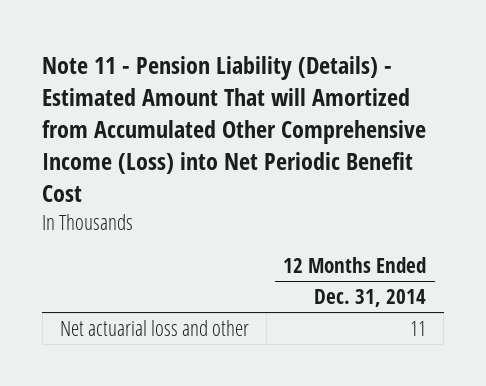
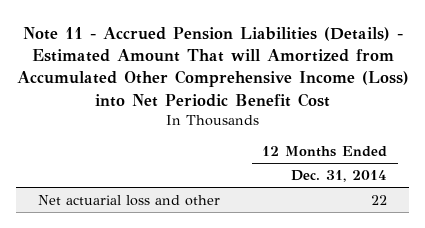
[42,56,427,203] Note 11 - Pension Liability (Details) - Estimated Amount That will Amortized from Accumulated Other Comprehensive Income (Loss) into Net Periodic Benefit Cost -> [16,26,409,107] Note 11 - Accrued Pension Liabilities (Details) - Estimated Amount That will Amortized from Accumulated Other Comprehensive Income (Loss) into Net Periodic Benefit Cost
[410,320,427,336] 11 -> [371,194,388,205] 22

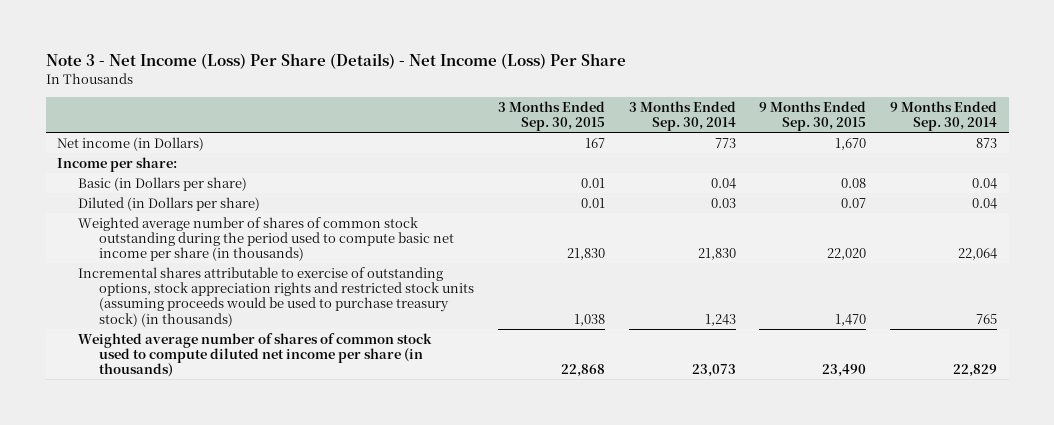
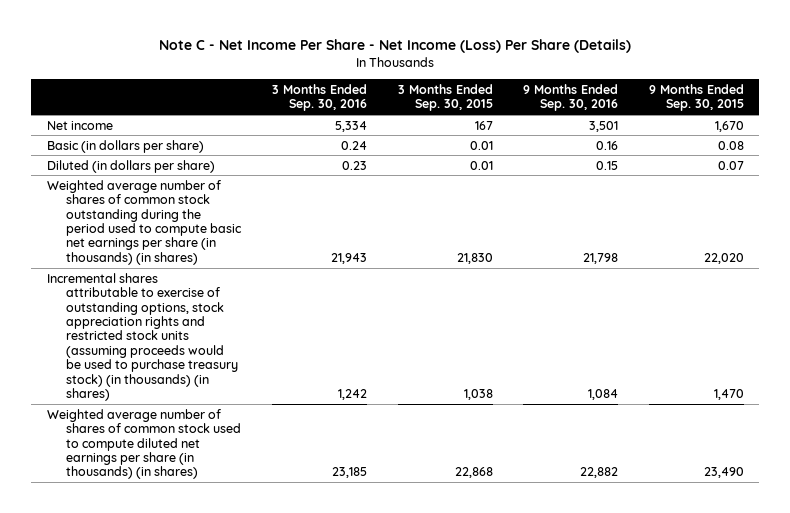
[45,53,626,70] Note 3 - Net Income (Loss) Per Share (Details) - Net Income (Loss) Per Share -> [159,39,632,54] Note C - Net Income Per Share - Net Income (Loss) Per Share (Details)
[628,100,736,132] 3 Months Ended Sep. 30, 2014 -> none
[890,100,998,132] 9 Months Ended Sep. 30, 2014 -> none
none -> [271,83,367,112] 3 Months Ended Sep. 30, 2016
none -> [523,83,619,112] 9 Months Ended Sep. 30, 2016
[57,156,178,172] Income per share: -> none
[57,136,205,151] Net income (in Dollars) -> [46,120,113,130] Net income
[78,176,248,191] Basic (in Dollars per share) -> [46,139,204,153] Basic (in dollars per share)
[78,196,261,211] Diluted (in Dollars per share) -> [46,159,215,173] Diluted (in dollars per share)
[78,216,455,262] Weighted average number of shares of common stock outstanding during the period used to compute basic net income per share (in thousands) -> [46,179,243,265] Weighted average number of shares of common stock outstanding during the period used to compute basic net earnings per share (in thousands) (in shares)
[78,266,475,327] Incremental shares attributable to exercise of outstanding options, stock appreciation rights and restricted stock units (assuming proceeds would be used to purchase treasury stock) (in thousands) -> [46,272,239,402] Incremental shares attributable to exercise of outstanding options, stock appreciation rights and restricted stock units (assuming proceeds would be used to purchase treasury stock) (in thousands) (in shares)
[78,332,433,378] Weighted average number of shares of common stock used to compute diluted net income per share (in thousands) -> [46,408,242,480] Weighted average number of shares of common stock used to compute diluted net earnings per share (in thousands) (in shares)

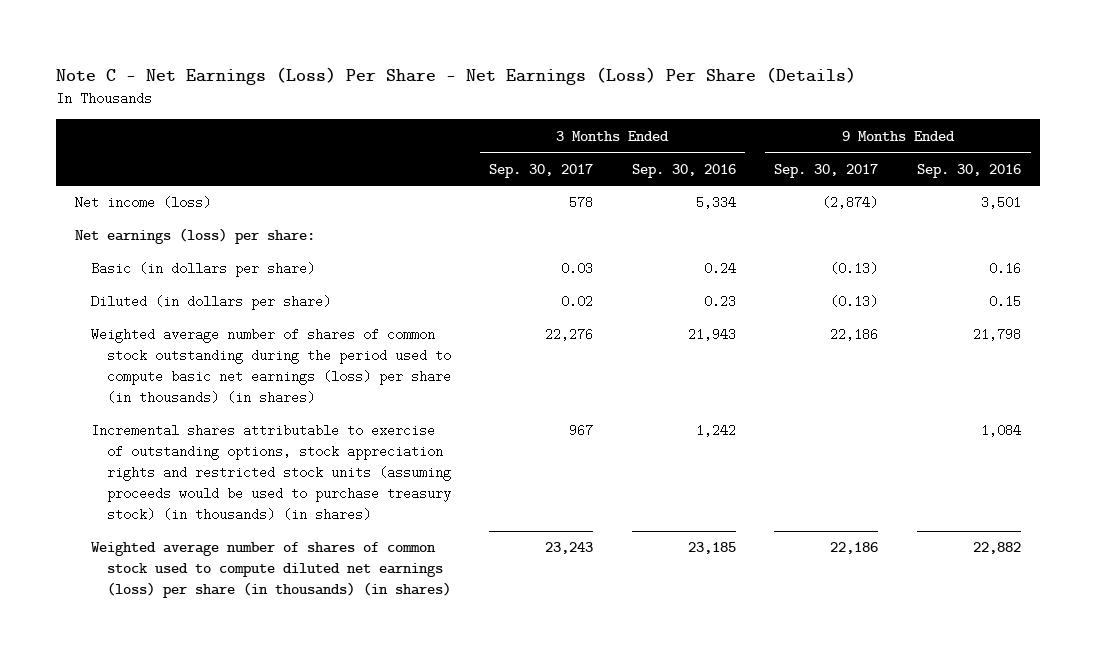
[159,39,632,54] Note C - Net Income Per Share - Net Income (Loss) Per Share (Details) -> [56,67,857,86] Note C - Net Earnings (Loss) Per Share - Net Earnings (Loss) Per Share (Details)
[397,83,493,112] 3 Months Ended Sep. 30, 2015 -> none
[648,83,744,112] 9 Months Ended Sep. 30, 2015 -> none
none -> [489,163,594,178] Sep. 30, 2017
none -> [774,163,879,178] Sep. 30, 2017
[46,120,113,130] Net income -> [75,196,212,210] Net income (loss)
none -> [75,228,316,245] Net earnings (loss) per share:
[46,179,243,265] Weighted average number of shares of common stock outstanding during the period used to compute basic net earnings per share (in thousands) (in shares) -> [90,328,451,405] Weighted average number of shares of common stock outstanding during the period used to compute basic net earnings (loss) per share (in thousands) (in shares)
[46,408,242,480] Weighted average number of shares of common stock used to compute diluted net earnings per share (in thousands) (in shares) -> [90,542,451,599] Weighted average number of shares of common stock used to compute diluted net earnings (loss) per share (in thousands) (in shares)

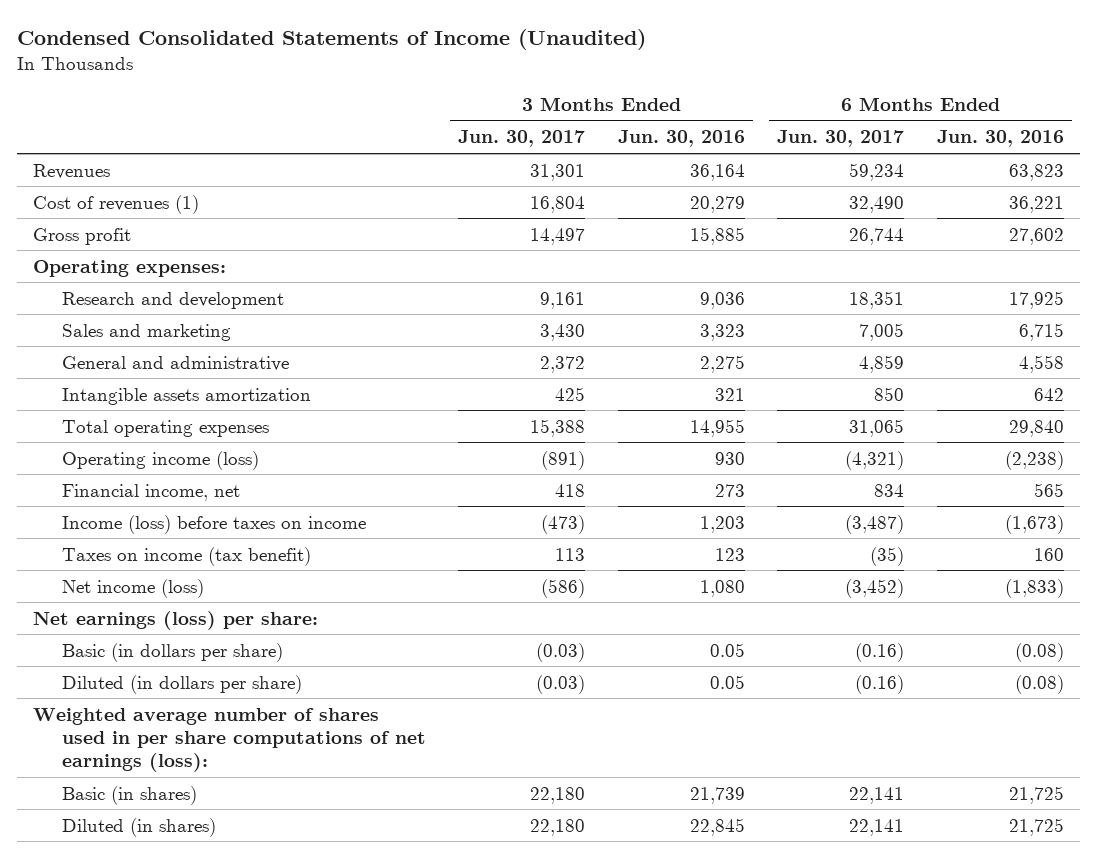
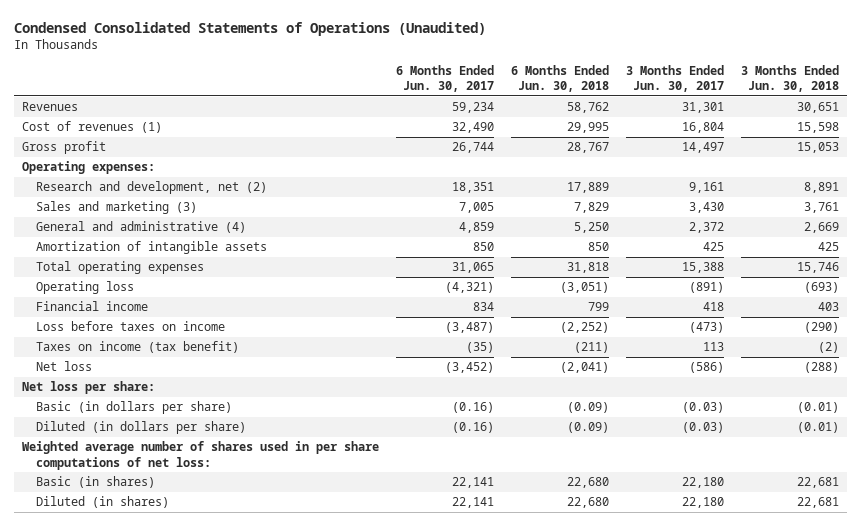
[16,29,646,51] Condensed Consolidated Statements of Income (Unaudited) -> [13,21,486,36] Condensed Consolidated Statements of Operations (Unaudited)
[617,130,745,148] Jun. 30, 2016 -> none
[936,130,1064,148] Jun. 30, 2016 -> none
none -> [511,65,610,93] 6 Months Ended Jun. 30, 2018
none -> [740,65,839,93] 3 Months Ended Jun. 30, 2018
[61,291,284,309] Research and development -> [35,181,267,195] Research and development, net (2)
[61,323,231,341] Sales and marketing -> [35,201,197,215] Sales and marketing (3)
[61,355,289,371] General and administrative -> [35,221,246,234] General and administrative (4)
[61,387,311,405] Intangible assets amortization -> [35,241,267,255] Amortization of intangible assets
[61,450,259,470] Operating income (loss) -> [35,281,134,295] Operating loss
[61,483,240,501] Financial income, net -> [35,301,148,312] Financial income
[61,514,366,534] Income (loss) before taxes on income -> [35,321,225,332] Loss before taxes on income
[61,578,204,598] Net income (loss) -> [35,361,92,372] Net loss
[32,610,318,630] Net earnings (loss) per share: -> [22,381,156,395] Net loss per share:
[32,707,426,772] Weighted average number of shares used in per share computations of net earnings (loss): -> [22,441,380,470] Weighted average number of shares used in per share computations of net loss:

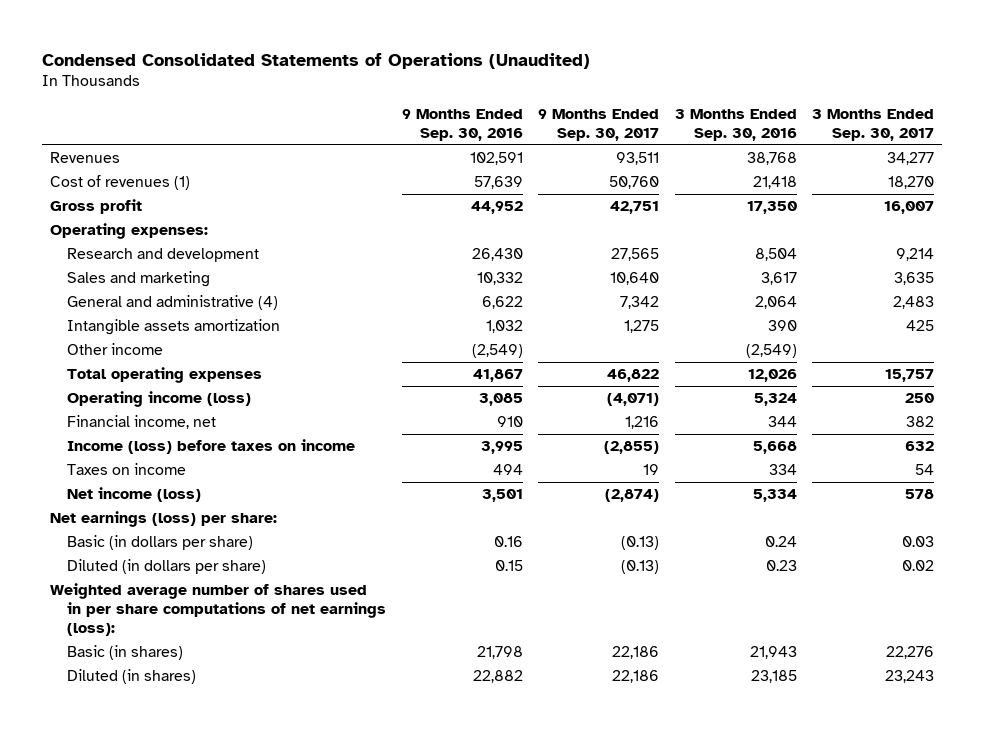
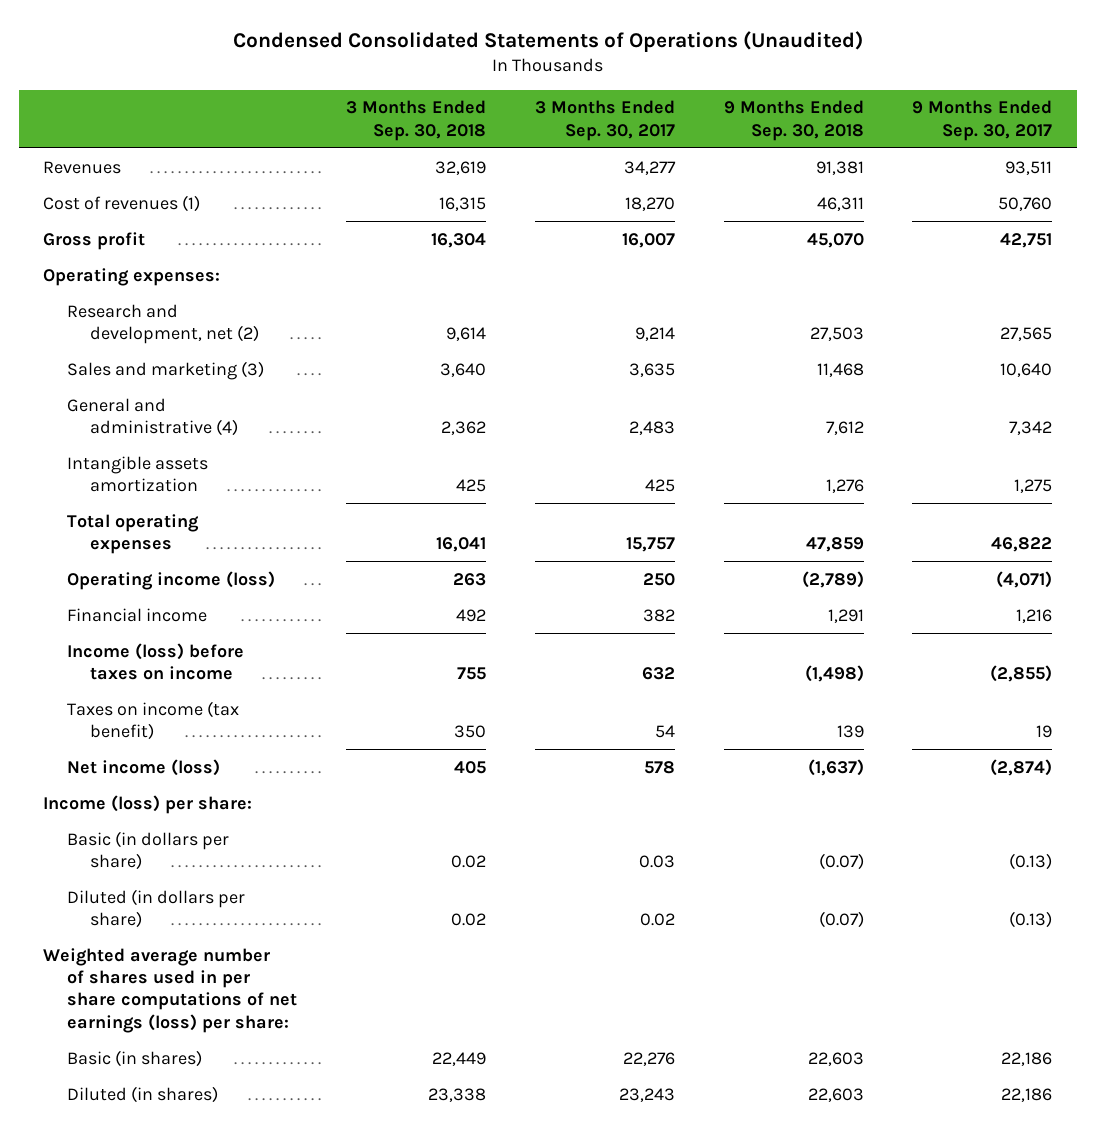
[401,109,523,141] 9 Months Ended Sep. 30, 2016 -> none
[674,109,797,141] 3 Months Ended Sep. 30, 2016 -> none
none -> [345,100,486,141] 3 Months Ended Sep. 30, 2018
none -> [723,100,864,141] 9 Months Ended Sep. 30, 2018
[67,248,260,263] Research and development -> [66,303,260,344] Research and development, net (2)
[67,271,211,288] Sales and marketing -> [66,360,264,380] Sales and marketing (3)
[67,343,164,356] Other income -> none
[67,415,217,430] Financial income, net -> [66,607,207,622] Financial income
[67,463,187,476] Taxes on income -> [66,700,239,740] Taxes on income (tax benefit)
[49,511,277,528] Net earnings (loss) per share: -> [43,794,253,814] Income (loss) per share:
[49,583,387,636] Weighted average number of shares used in per share computations of net earnings (loss): -> [43,947,297,1033] Weighted average number of shares used in per share computations of net earnings (loss) per share:

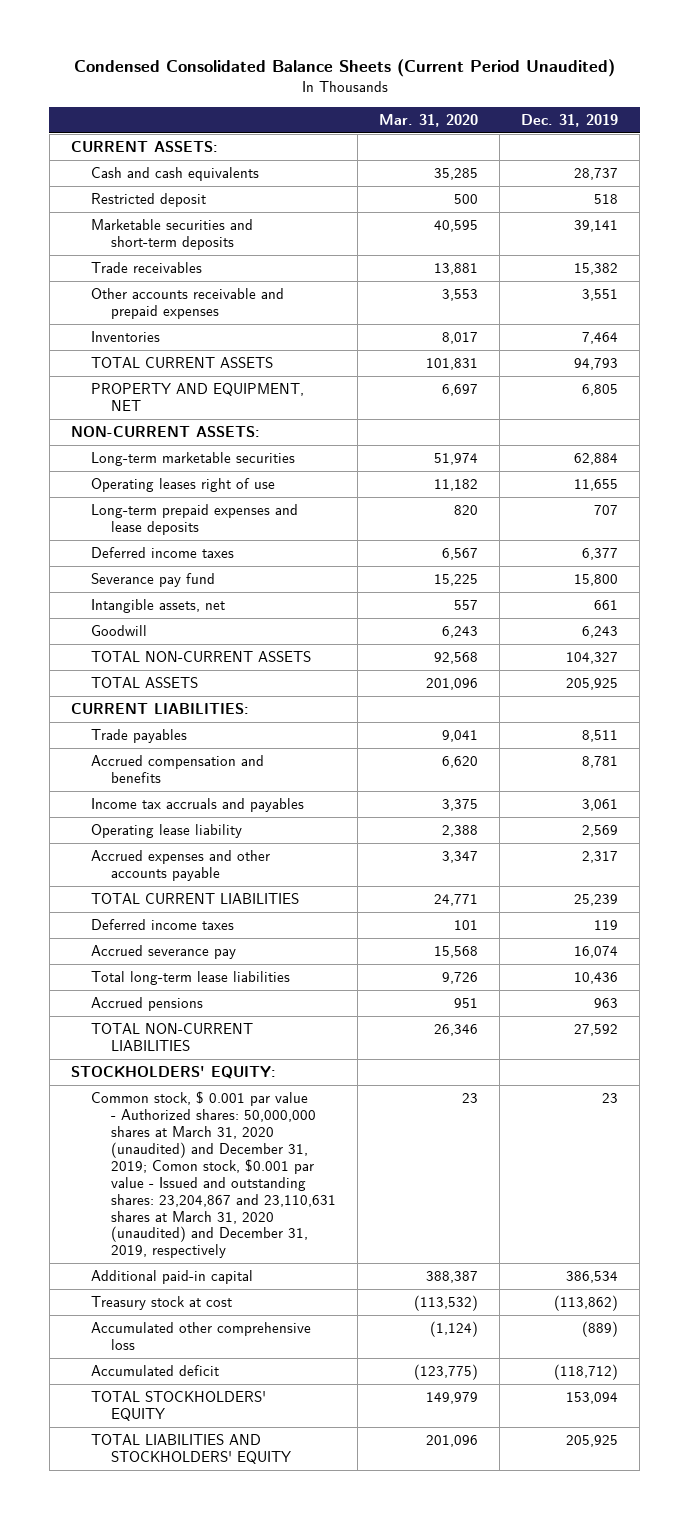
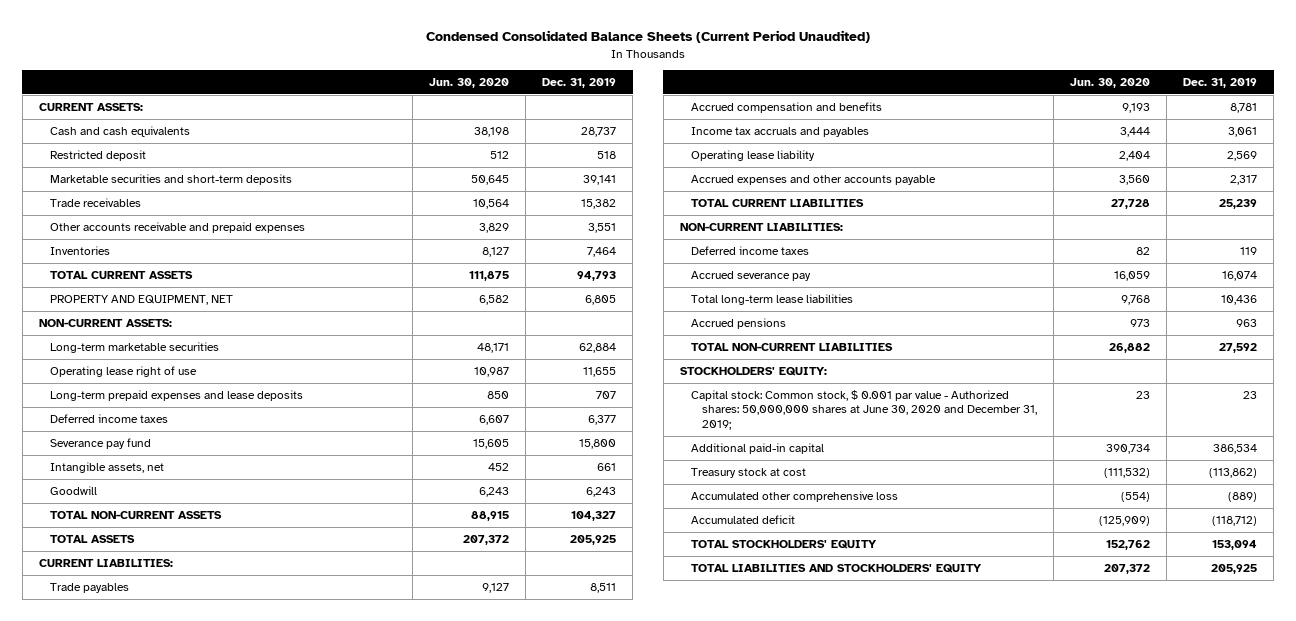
[378,113,478,127] Mar. 31, 2020 -> none
none -> [429,77,510,88] Jun. 30, 2020
[90,478,275,493] Operating leases right of use -> [49,366,197,378] Operating lease right of use
none -> [679,223,843,232] NON-CURRENT LIABILITIES:
[90,1091,336,1259] Common stock, $ 0.001 par value - Authorized shares: 50,000,000 shares at March 31, 2020 (unaudited) and December 31, 2019; Comon stock, $0.001 par value - Issued and outstanding shares: 23,204,867 and 23,110,631 shares at March 31, 2020 (unaudited) and December 31, 2019, respectively -> [690,390,1037,430] Capital stock: Common stock, $ 0.001 par value - Authorized shares: 50,000,000 shares at June 30, 2020 and December 31, 2019;

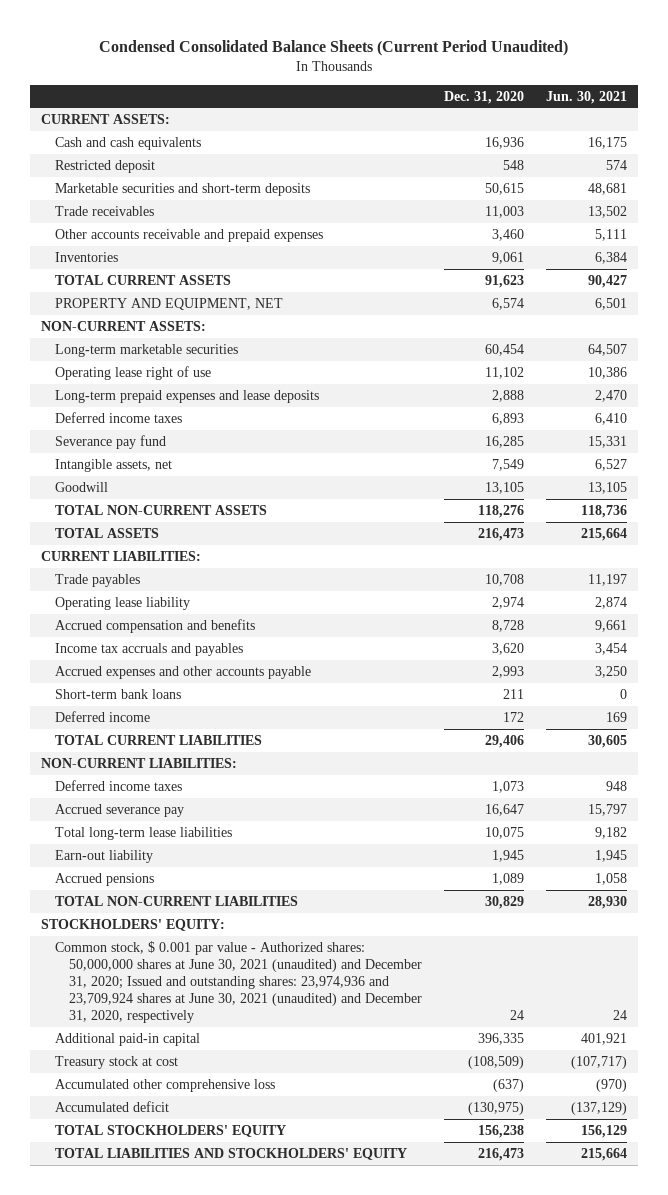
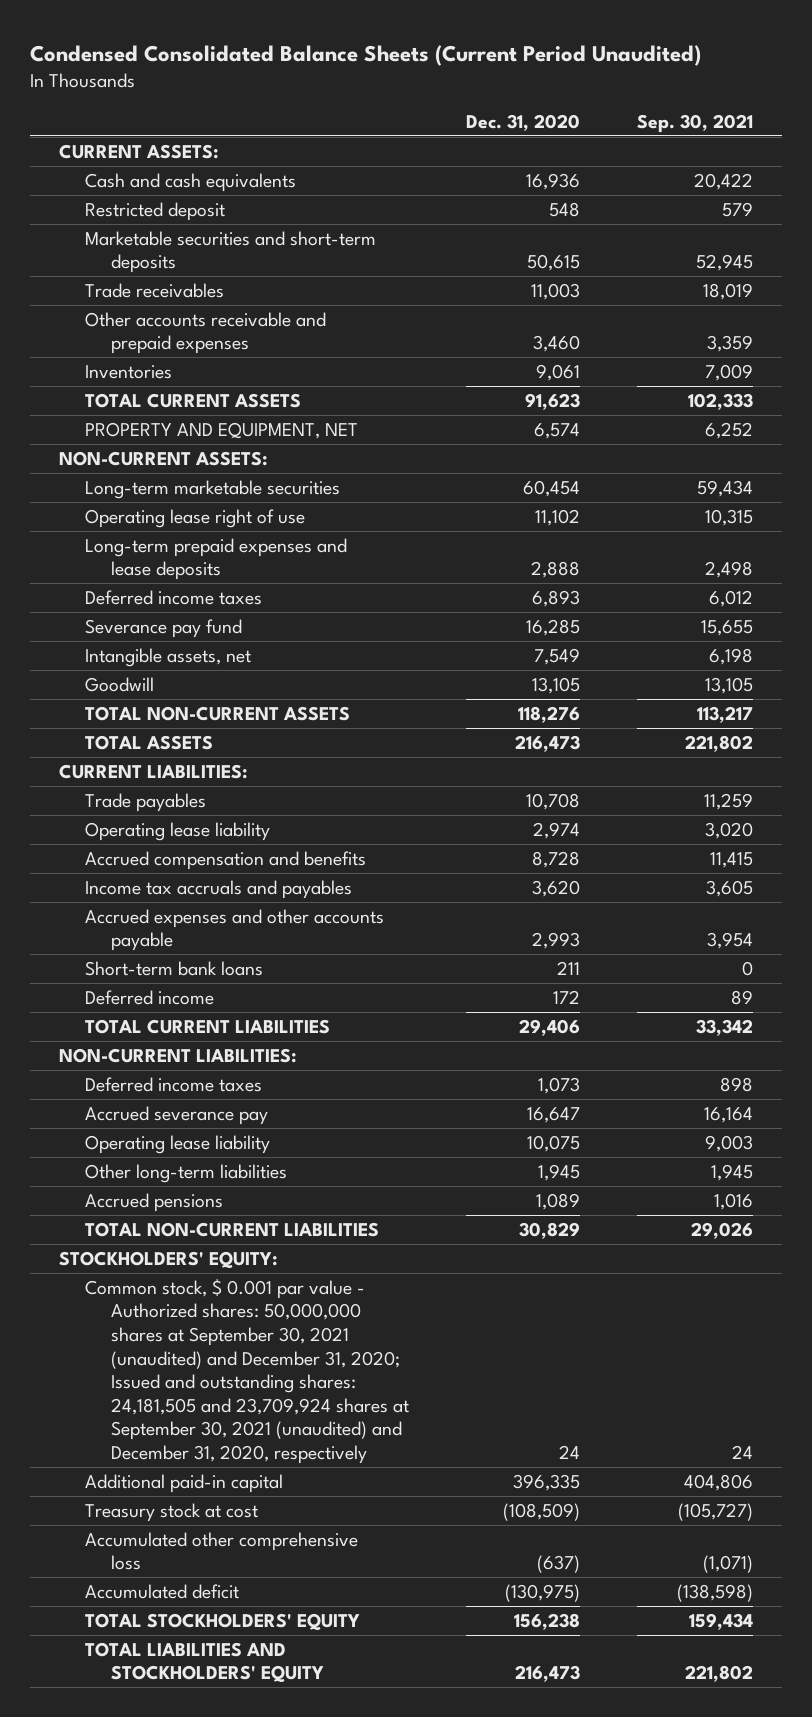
[545,90,627,104] Jun. 30, 2021 -> none
none -> [637,113,754,133] Sep. 30, 2021
[55,826,233,840] Total long-term lease liabilities -> [84,1134,270,1154] Operating lease liability
[55,849,154,863] Earn-out liability -> [84,1163,287,1183] Other long-term liabilities
[55,940,423,1023] Common stock, $ 0.001 par value - Authorized shares: 50,000,000 shares at June 30, 2021 (unaudited) and December 31, 2020; Issued and outstanding shares: 23,974,936 and 23,709,924 shares at June 30, 2021 (unaudited) and December 31, 2020, respectively -> [84,1278,409,1464] Common stock, $ 0.001 par value - Authorized shares: 50,000,000 shares at September 30, 2021 (unaudited) and December 31, 2020; Issued and outstanding shares: 24,181,505 and 23,709,924 shares at September 30, 2021 (unaudited) and December 31, 2020, respectively

